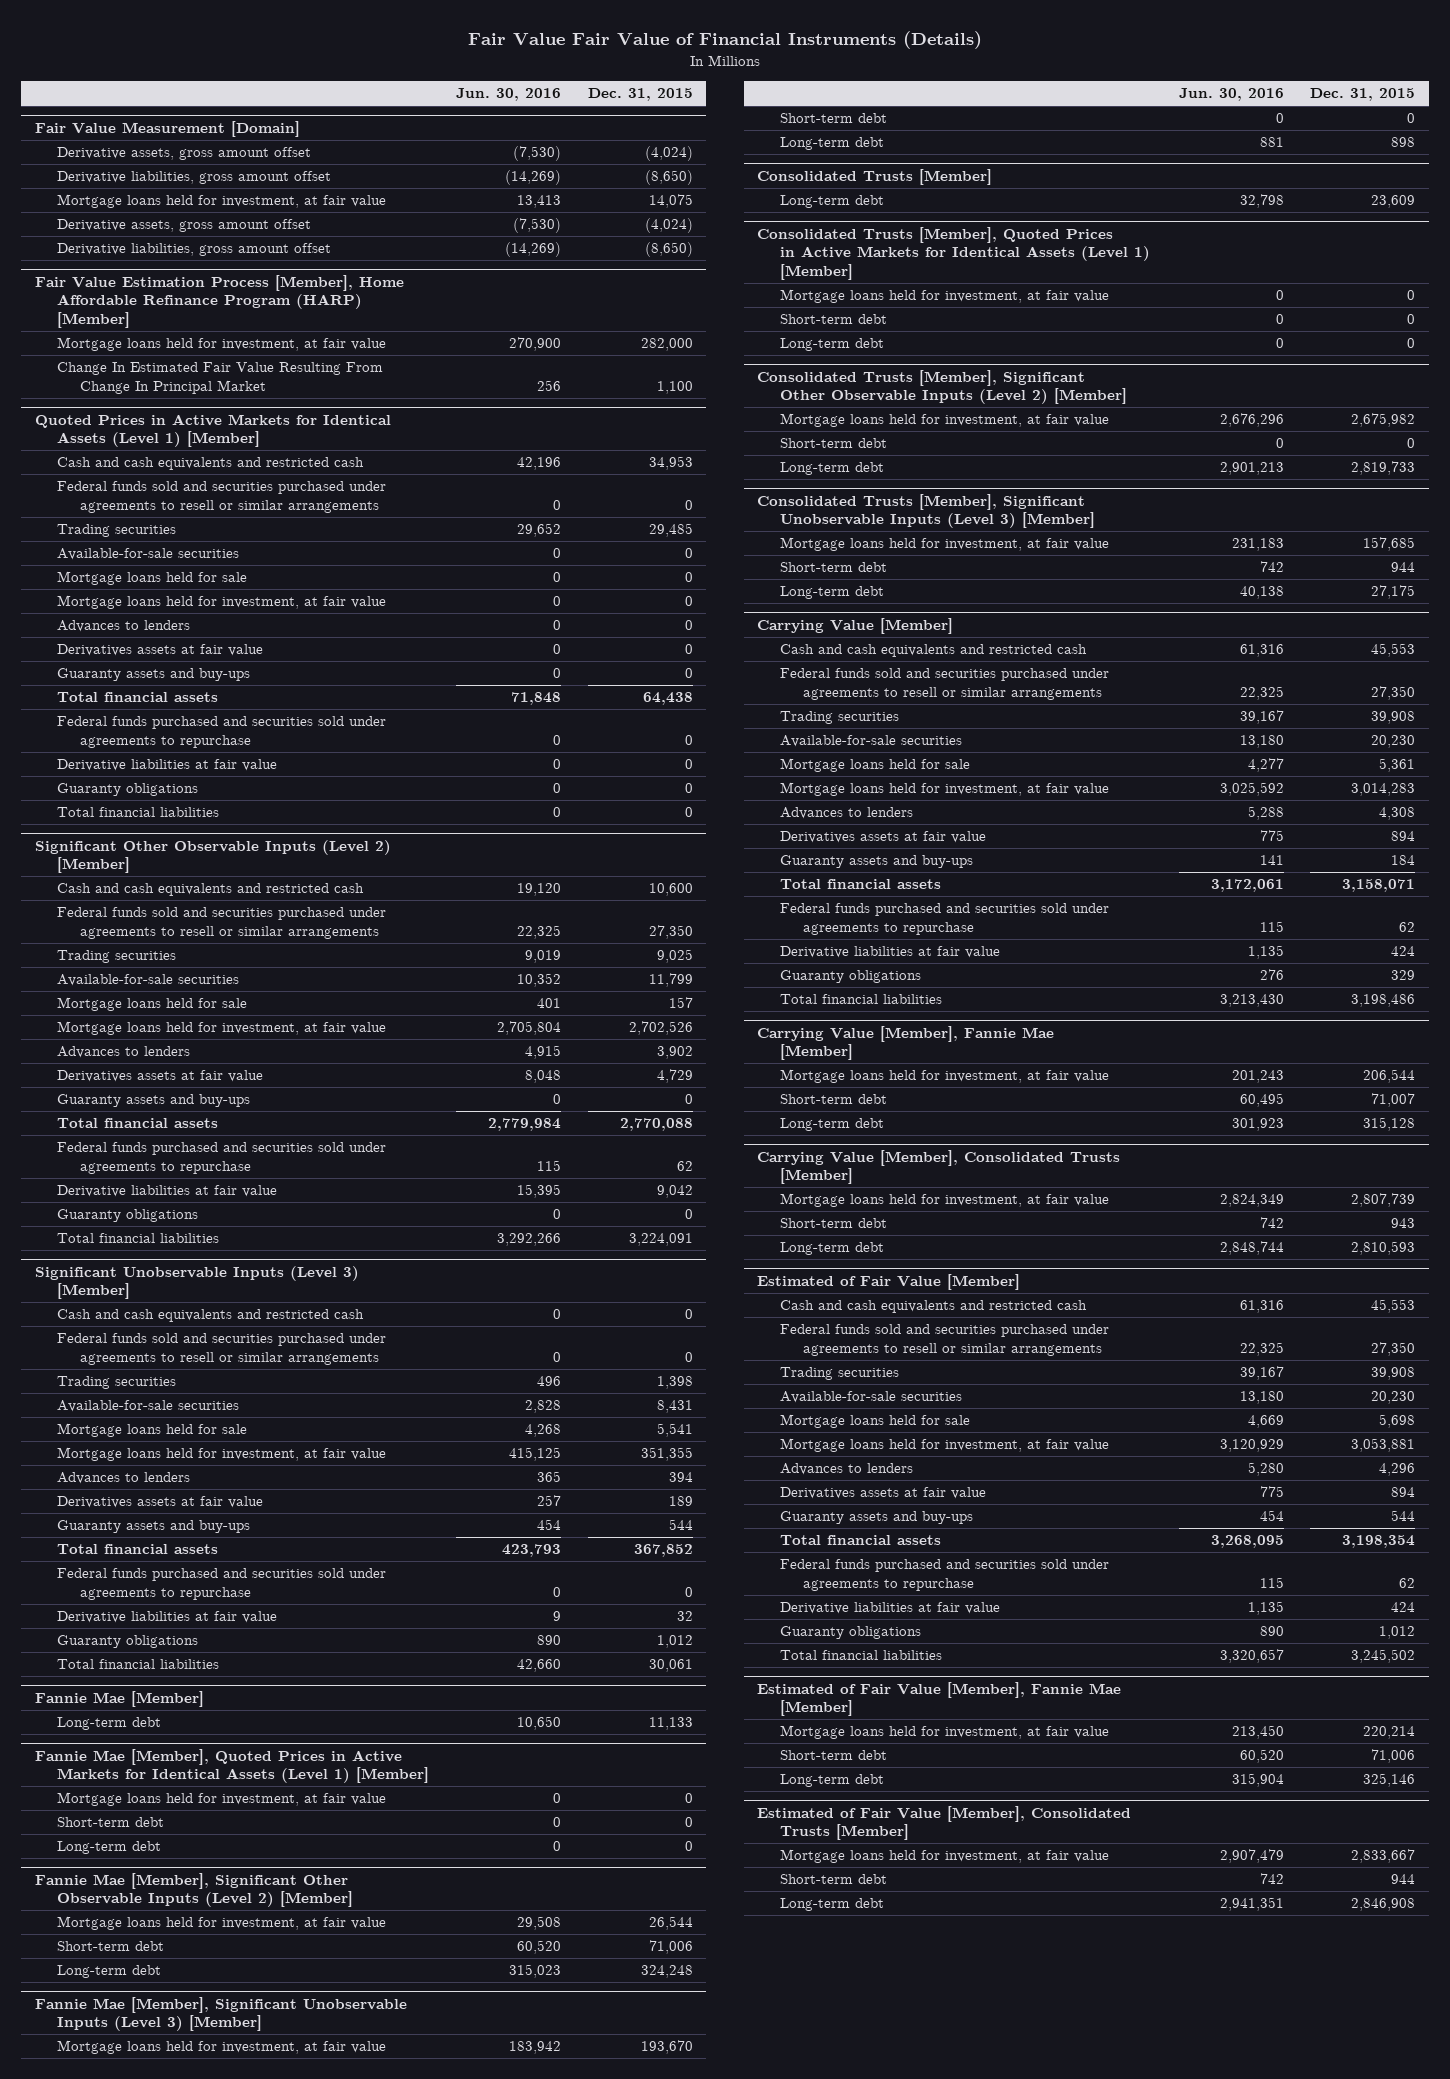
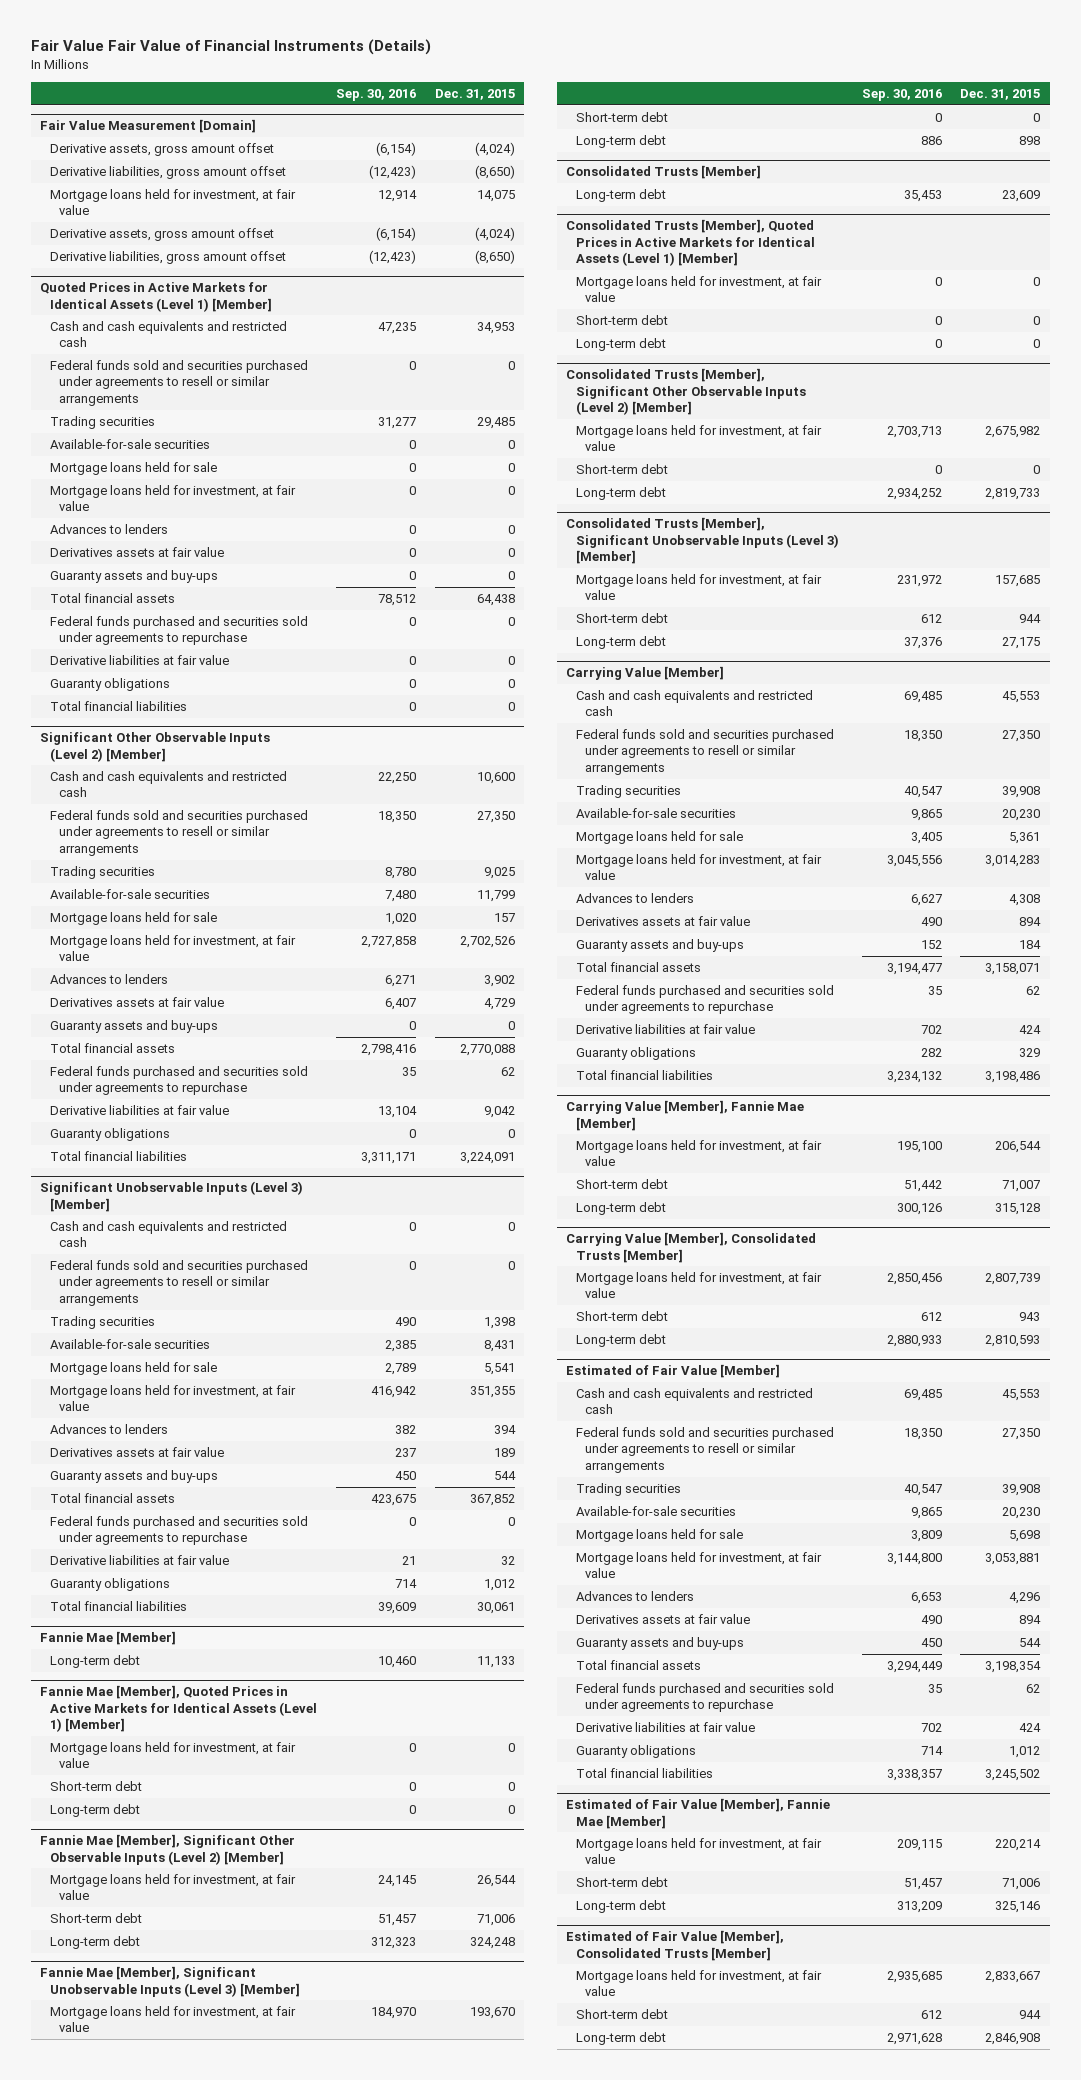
[456,88,562,102] Jun. 30, 2016 -> none
none -> [335,88,416,101] Sep. 30, 2016
[34,274,404,329] Fair Value Estimation Process [Member], Home Affordable Refinance Program (HARP) [Member] -> none
[57,337,387,352] Mortgage loans held for investment, at fair value -> none
[57,362,384,395] Change In Estimated Fair Value Resulting From Change In Principal Market -> none

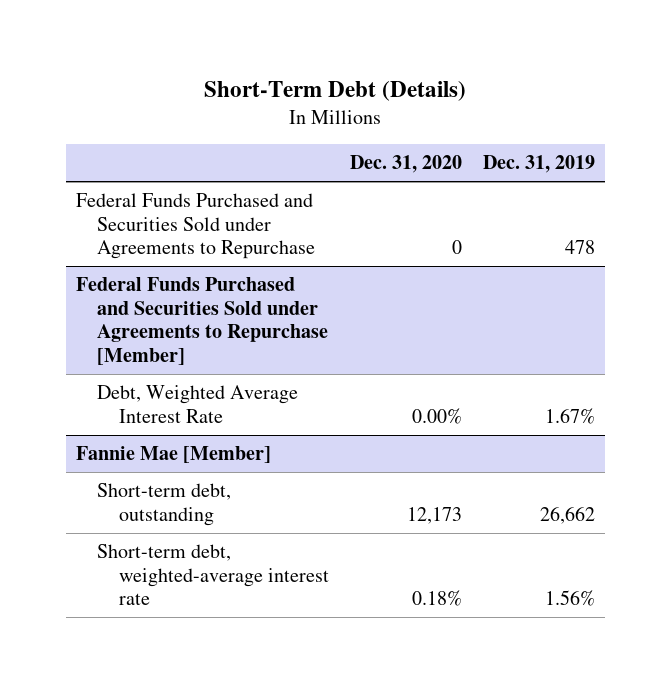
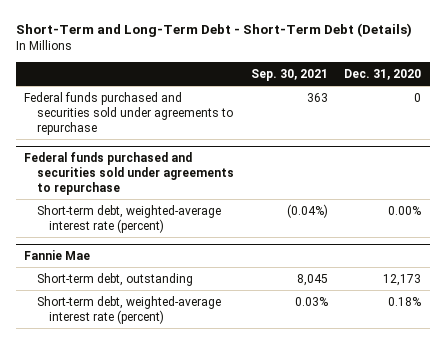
[204,80,467,101] Short-Term Debt (Details) -> [15,23,412,38] Short-Term and Long-Term Debt - Short-Term Debt (Details)
[482,155,595,174] Dec. 31, 2019 -> none
none -> [250,68,328,81] Sep. 30, 2021
[76,193,316,260] Federal Funds Purchased and Securities Sold under Agreements to Repurchase -> [24,91,233,135] Federal funds purchased and securities sold under agreements to repurchase
[76,277,329,365] Federal Funds Purchased and Securities Sold under Agreements to Repurchase [Member] -> [24,152,234,196] Federal funds purchased and securities sold under agreements to repurchase
[97,385,299,423] Debt, Weighted Average Interest Rate -> [36,204,221,233] Short-term debt, weighted-average interest rate (percent)
[76,446,272,464] Fannie Mae [Member] -> [24,250,91,261] Fannie Mae
[97,544,329,606] Short-term debt, weighted-average interest rate -> [36,295,221,324] Short-term debt, weighted-average interest rate (percent)

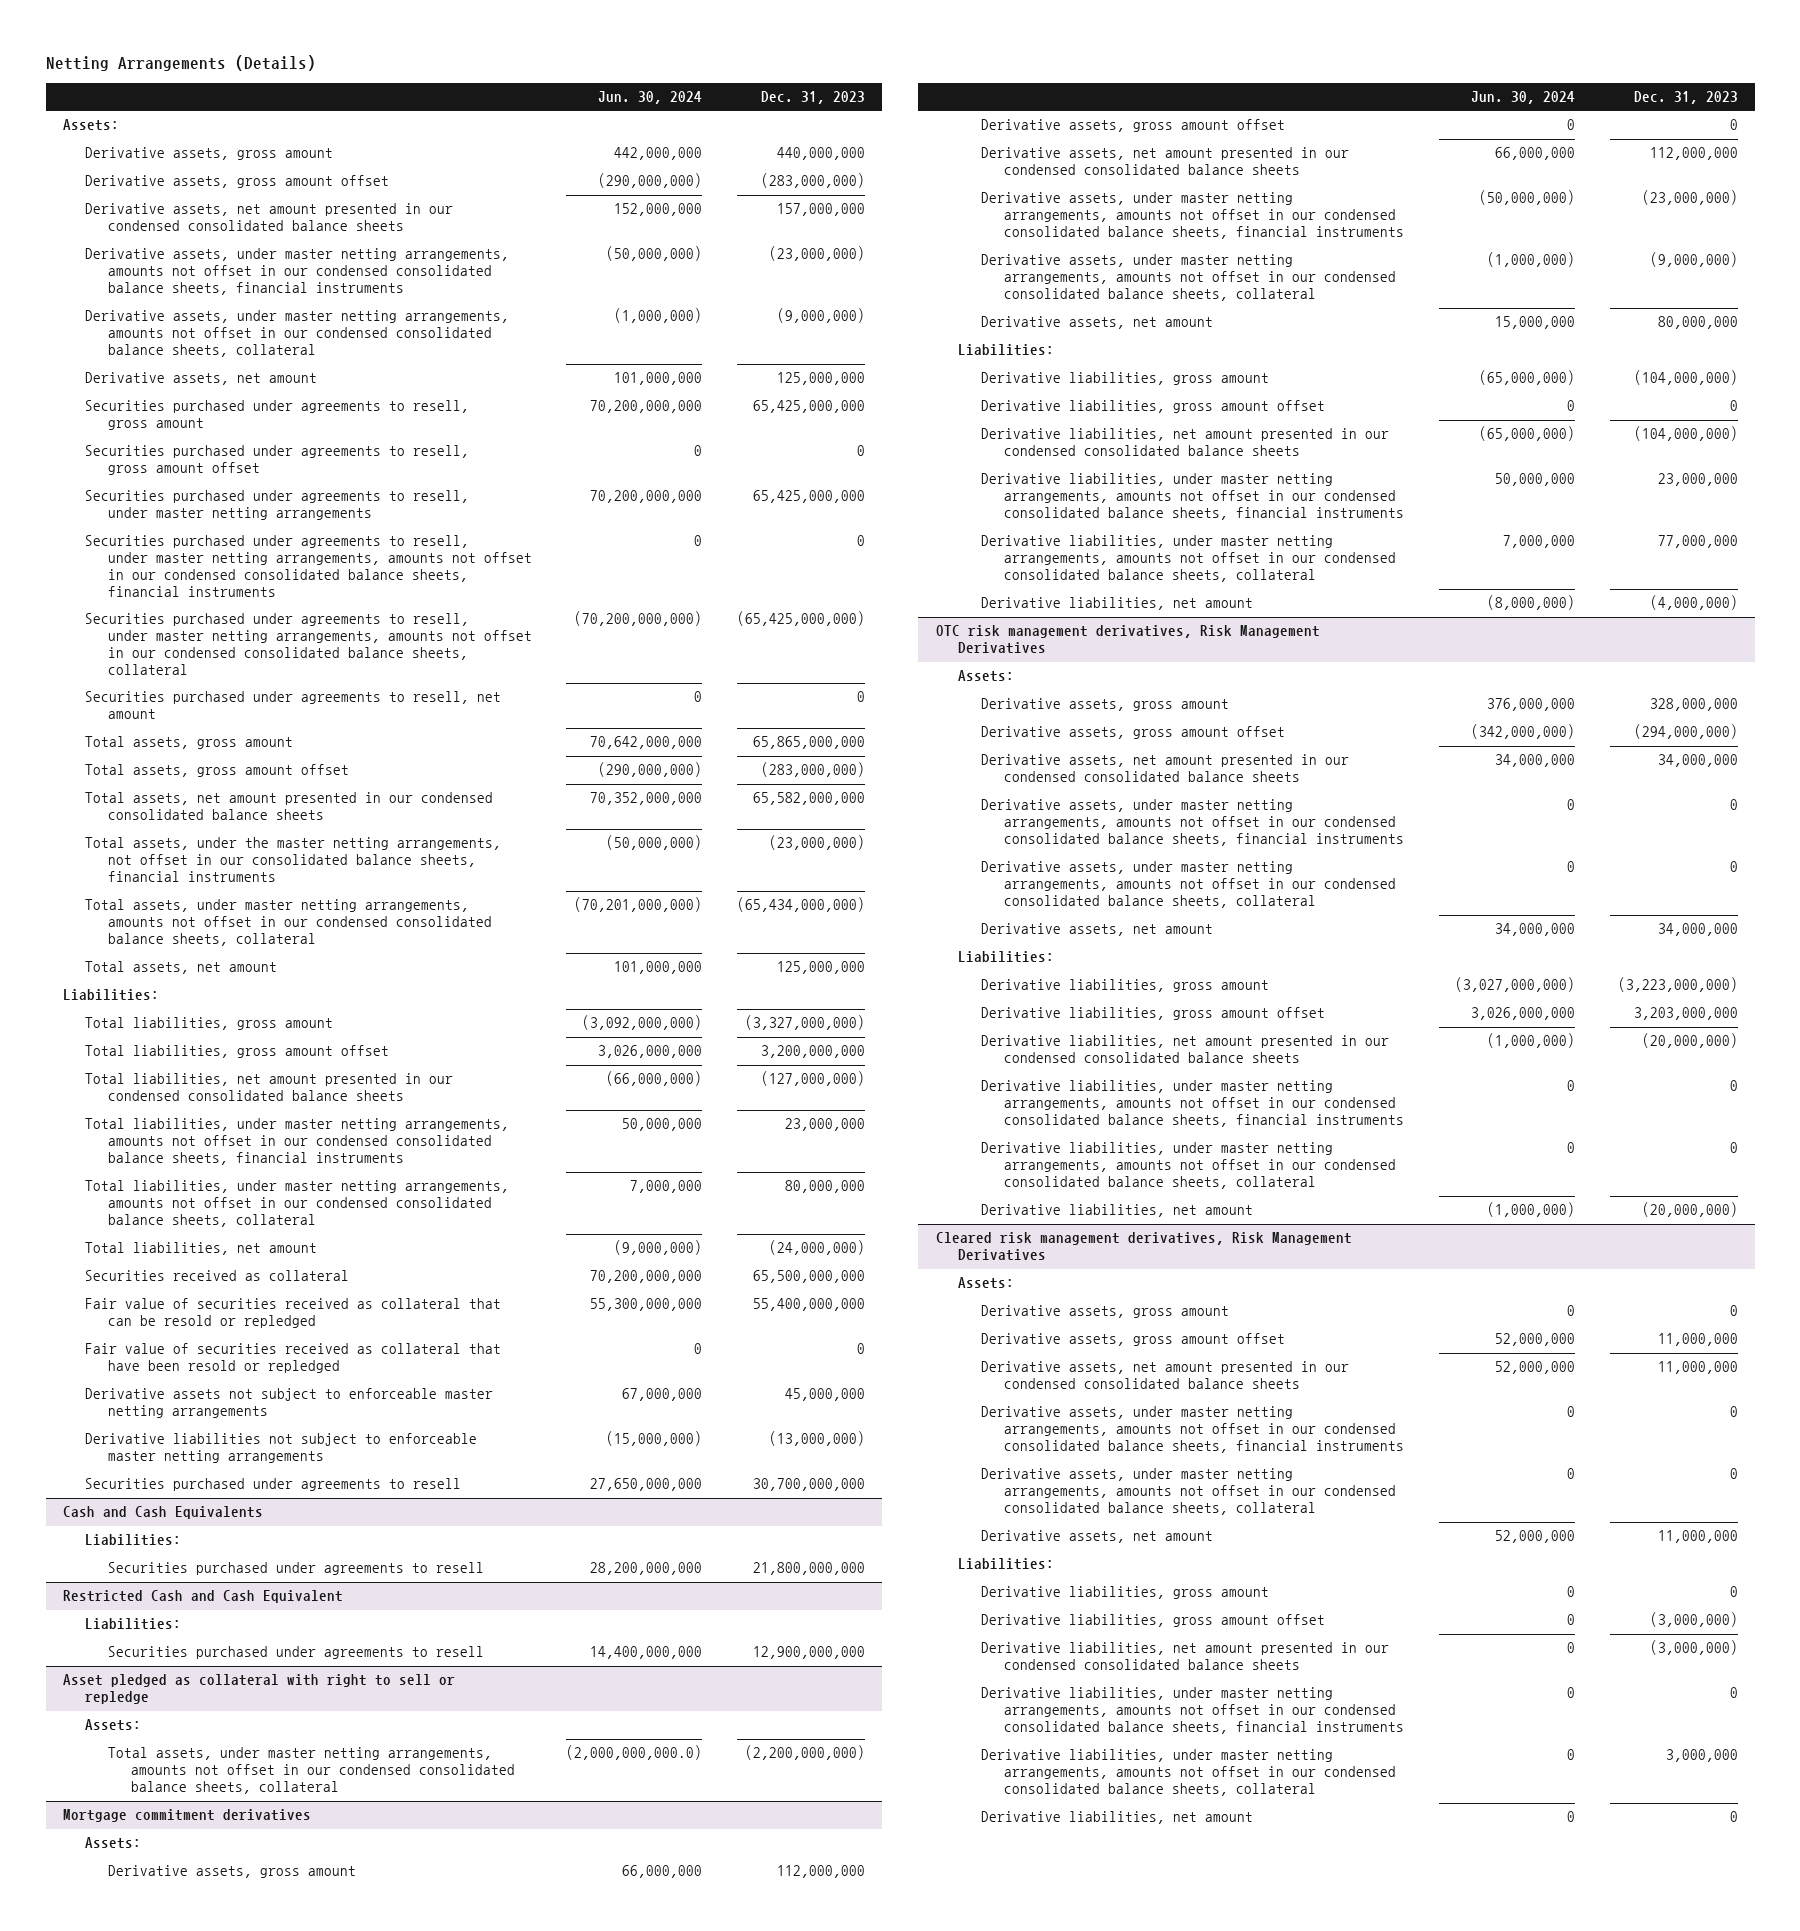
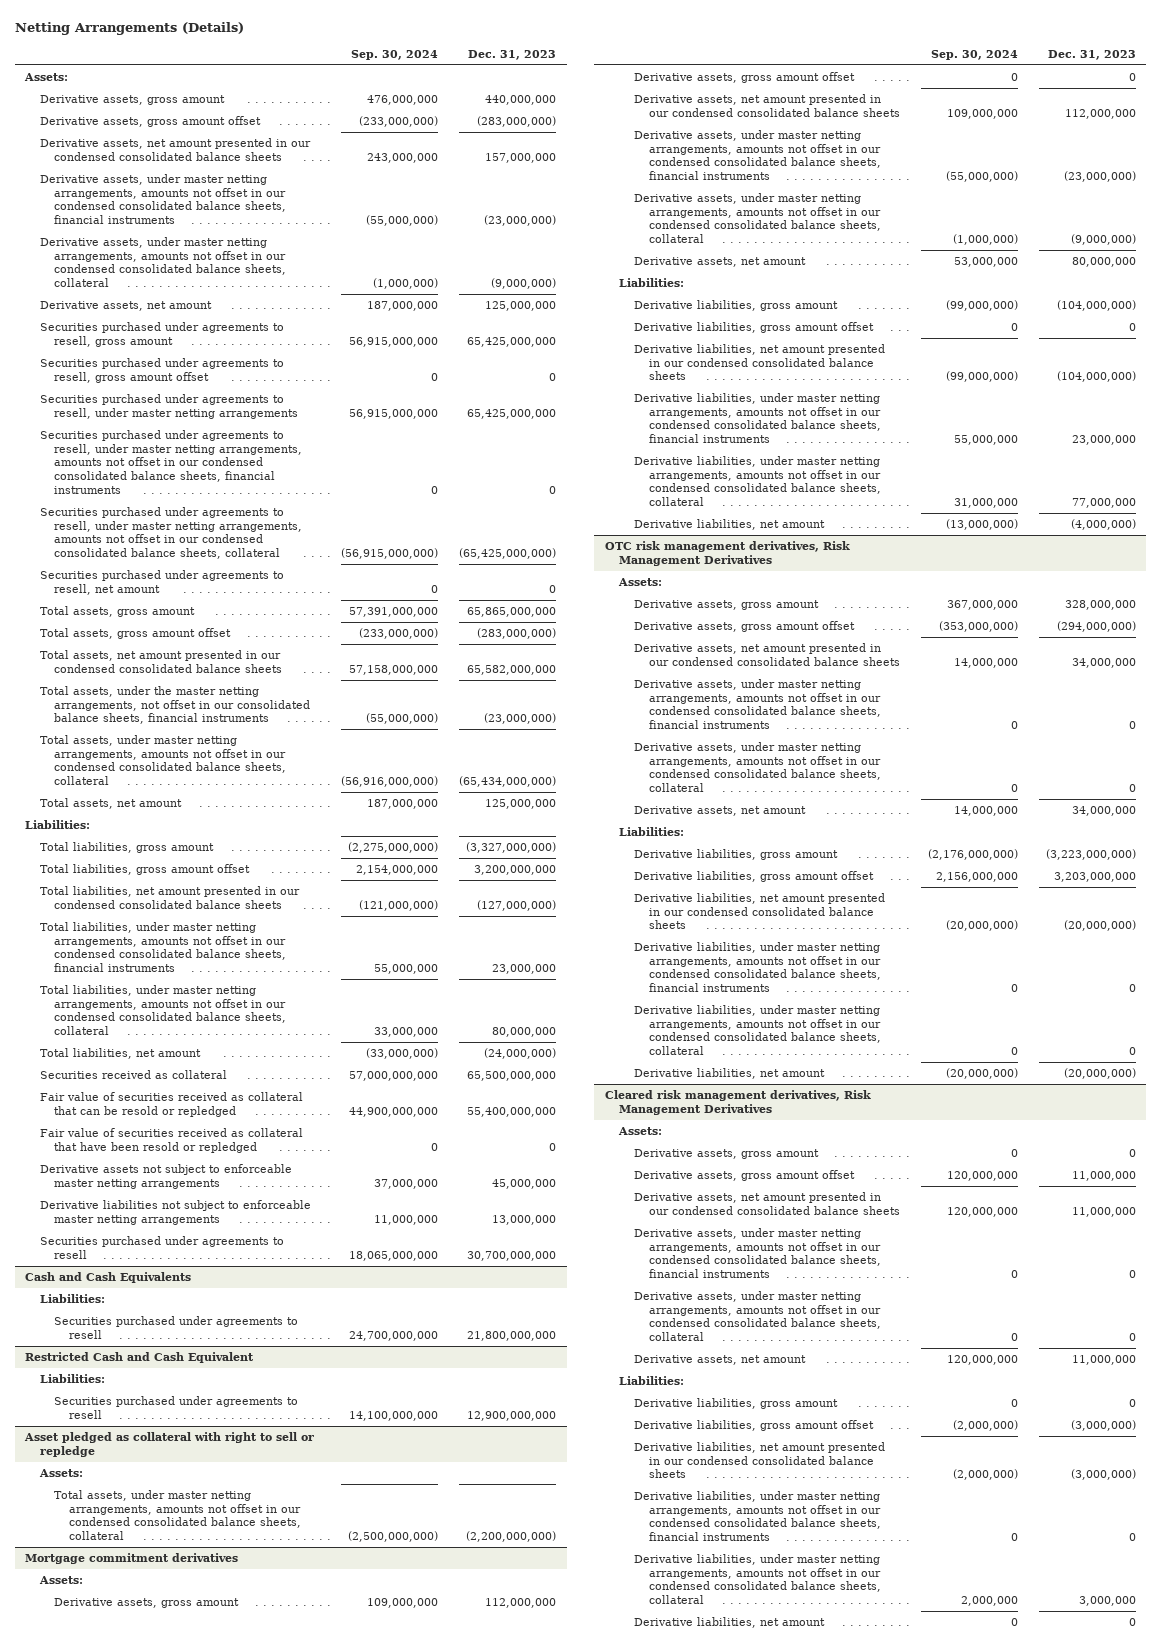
[598,91,703,105] Jun. 30, 2024 -> none
none -> [351,49,439,60] Sep. 30, 2024
[768,1431,865,1447] (13,000,000) -> [492,1214,557,1225] 13,000,000

